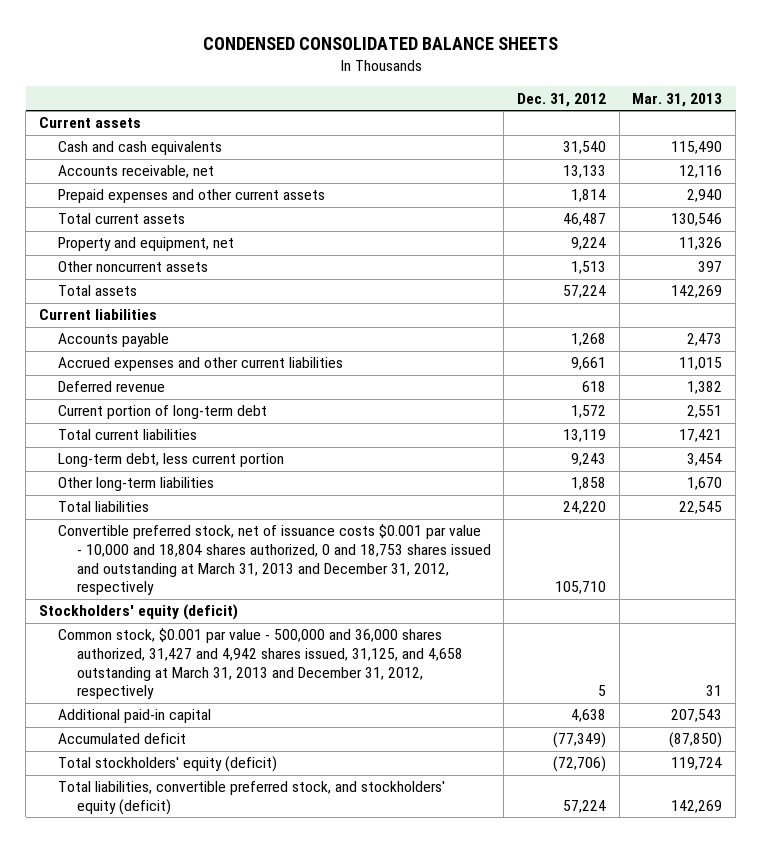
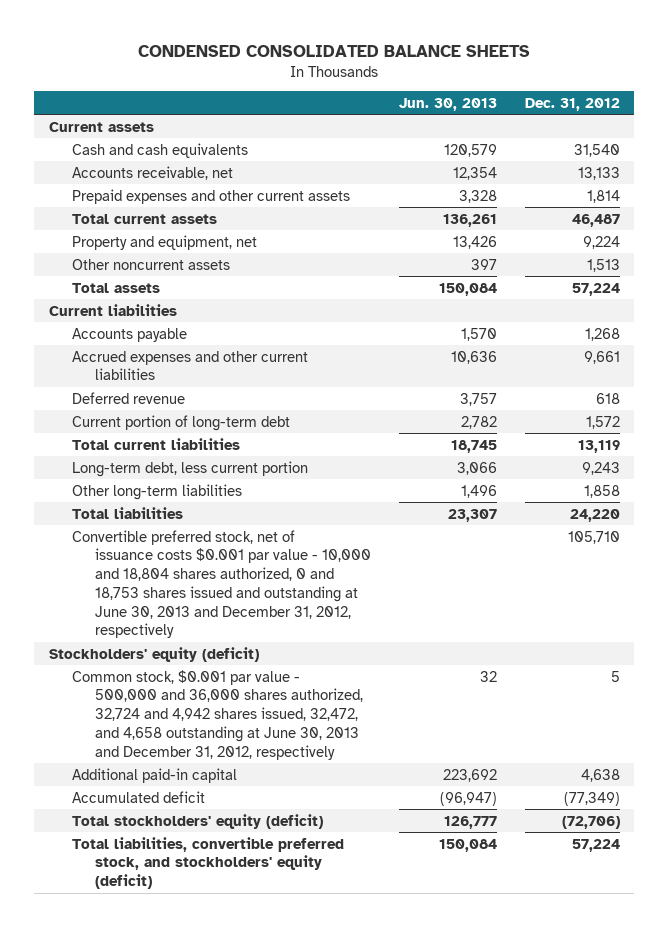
[632,92,723,107] Mar. 31, 2013 -> none
none -> [399,97,498,111] Jun. 30, 2013
[57,524,491,596] Convertible preferred stock, net of issuance costs $0.001 par value - 10,000 and 18,804 shares authorized, 0 and 18,753 shares issued and outstanding at March 31, 2013 and December 31, 2012, respectively -> [71,529,372,639] Convertible preferred stock, net of issuance costs $0.001 par value - 10,000 and 18,804 shares authorized, 0 and 18,753 shares issued and outstanding at June 30, 2013 and December 31, 2012, respectively
[57,628,463,700] Common stock, $0.001 par value - 500,000 and 36,000 shares authorized, 31,427 and 4,942 shares issued, 31,125, and 4,658 outstanding at March 31, 2013 and December 31, 2012, respectively -> [71,669,364,760] Common stock, $0.001 par value - 500,000 and 36,000 shares authorized, 32,724 and 4,942 shares issued, 32,472, and 4,658 outstanding at June 30, 2013 and December 31, 2012, respectively

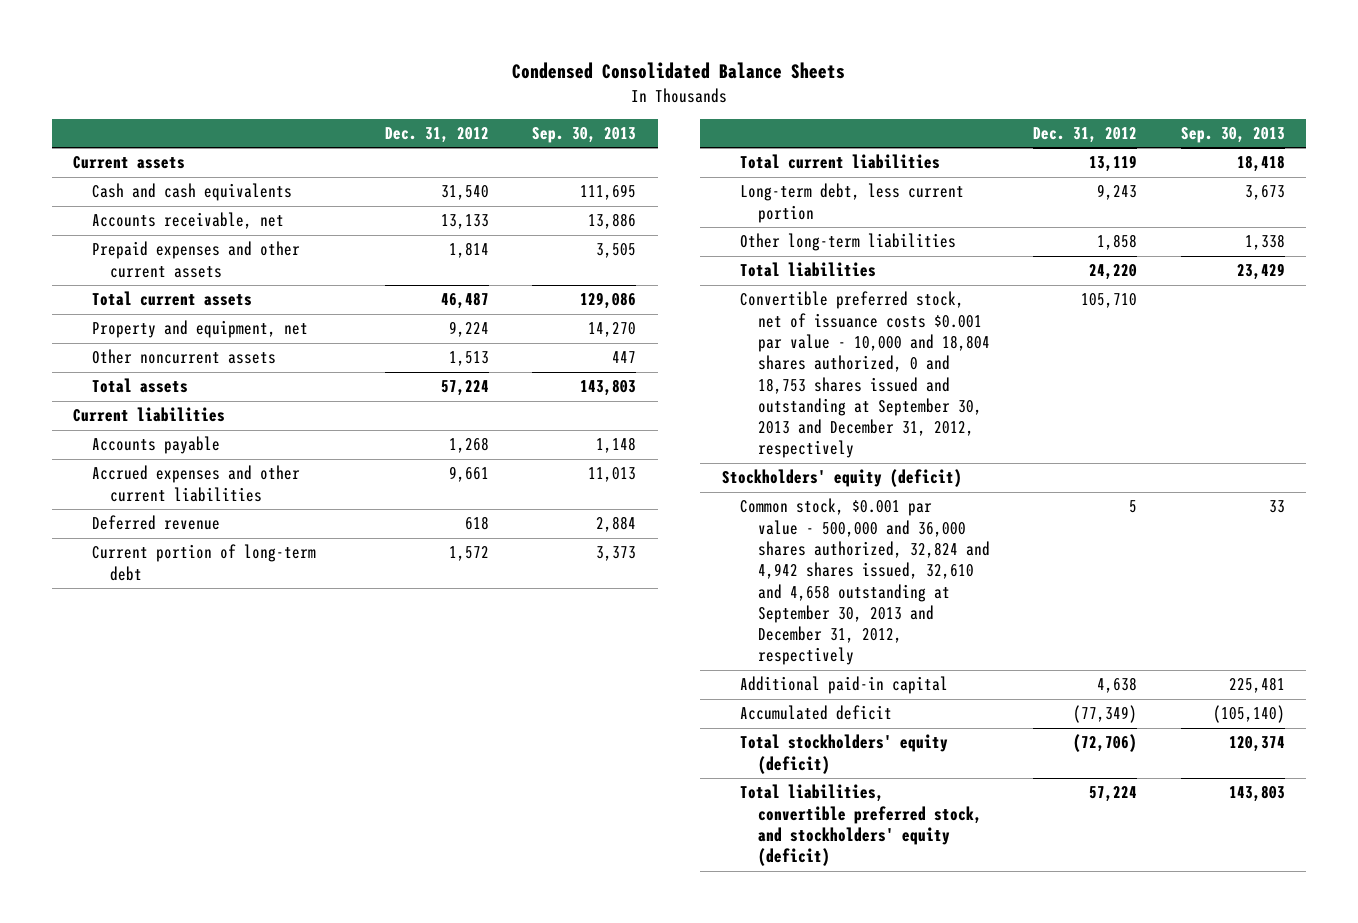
[138,45,531,58] CONDENSED CONSOLIDATED BALANCE SHEETS -> [511,62,845,80] Condensed Consolidated Balance Sheets
[399,97,498,111] Jun. 30, 2013 -> none
none -> [532,126,637,143] Sep. 30, 2013
[71,529,372,639] Convertible preferred stock, net of issuance costs $0.001 par value - 10,000 and 18,804 shares authorized, 0 and 18,753 shares issued and outstanding at June 30, 2013 and December 31, 2012, respectively -> [740,291,991,459] Convertible preferred stock, net of issuance costs $0.001 par value - 10,000 and 18,804 shares authorized, 0 and 18,753 shares issued and outstanding at September 30, 2013 and December 31, 2012, respectively
[71,669,364,760] Common stock, $0.001 par value - 500,000 and 36,000 shares authorized, 32,724 and 4,942 shares issued, 32,472, and 4,658 outstanding at June 30, 2013 and December 31, 2012, respectively -> [740,498,991,666] Common stock, $0.001 par value - 500,000 and 36,000 shares authorized, 32,824 and 4,942 shares issued, 32,610 and 4,658 outstanding at September 30, 2013 and December 31, 2012, respectively

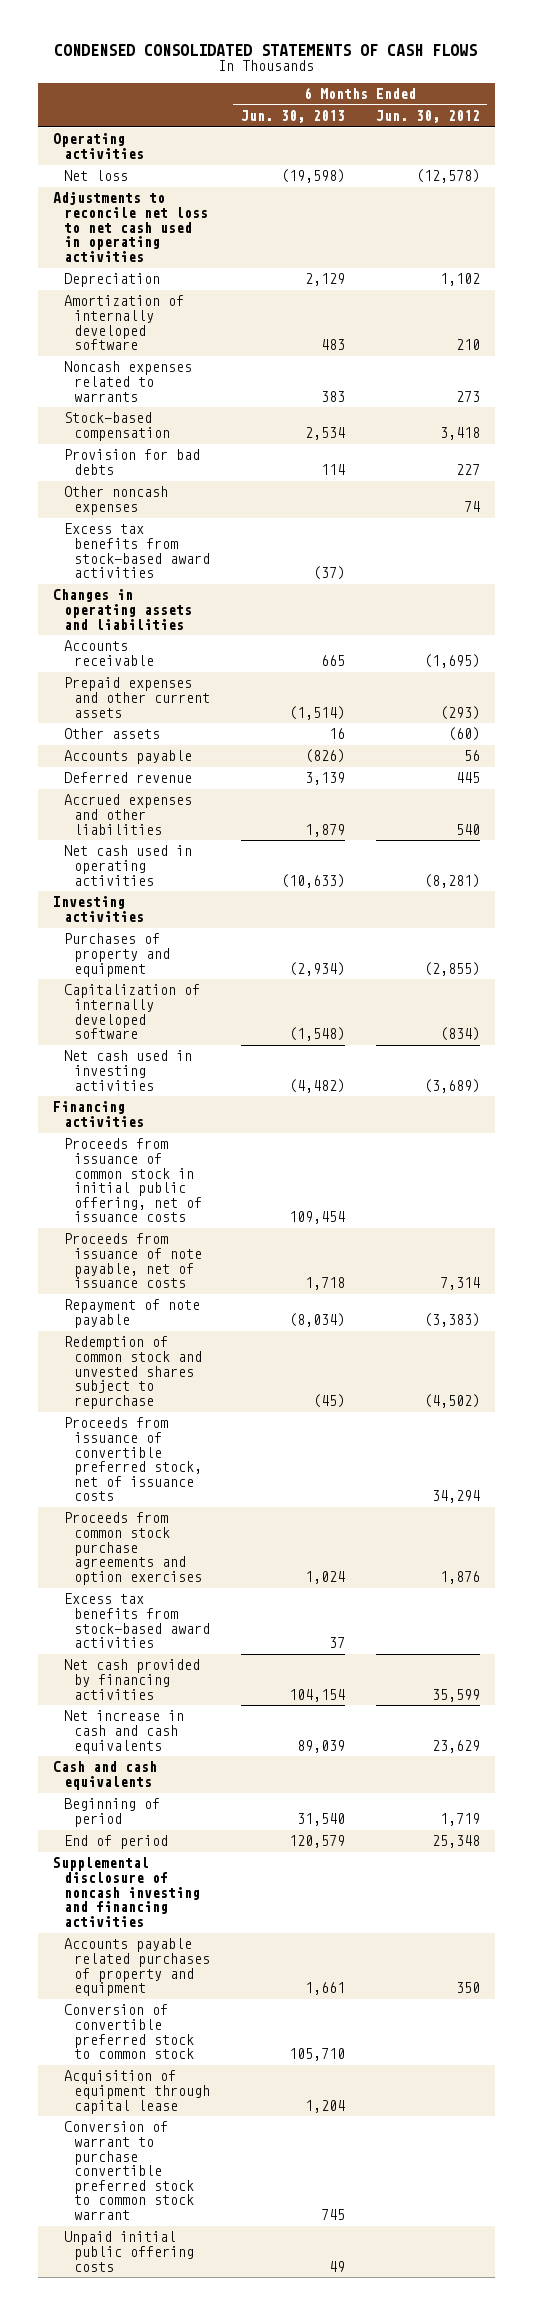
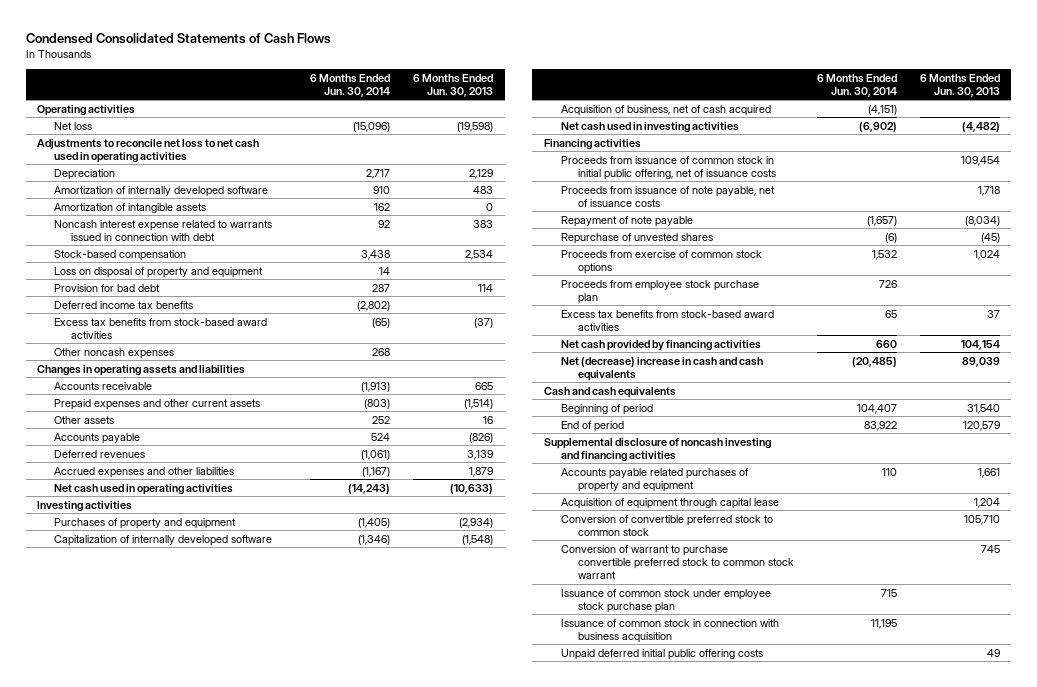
[54,43,478,56] CONDENSED CONSOLIDATED STATEMENTS OF CASH FLOWS -> [25,32,331,44] Condensed Consolidated Statements of Cash Flows
[375,110,480,124] Jun. 30, 2012 -> none
none -> [310,73,391,97] 6 Months Ended Jun. 30, 2014
none -> [54,202,207,213] Amortization of intangible assets
[63,361,192,402] Noncash expenses related to warrants -> [54,219,273,241] Noncash interest expense related to warrants issued in connection with debt
none -> [54,266,264,278] Loss on disposal of property and equipment
[63,449,200,475] Provision for bad debts -> [54,283,161,292] Provision for bad debt
none -> [54,300,194,309] Deferred income tax benefits
[63,486,168,515] Other noncash expenses -> [54,347,175,359] Other noncash expenses
[63,772,192,784] Deferred revenue -> [54,449,146,458] Deferred revenues
none -> [560,104,771,116] Acquisition of business, net of cash acquired
[63,1417,203,1502] Proceeds from issuance of convertible preferred stock, net of issuance costs -> none
[63,1336,203,1409] Redemption of common stock and unvested shares subject to repurchase -> [560,232,713,244] Repurchase of unvested shares
[63,1512,203,1585] Proceeds from common stock purchase agreements and option exercises -> [560,249,762,274] Proceeds from exercise of common stock options
none -> [560,279,759,304] Proceeds from employee stock purchase plan
[63,1710,184,1754] Net increase in cash and cash equivalents -> [560,356,763,381] Net (decrease) increase in cash and cash equivalents
[63,2004,195,2060] Conversion of convertible preferred stock to common stock -> [560,514,773,536] Conversion of convertible preferred stock to common stock
none -> [560,588,771,613] Issuance of common stock under employee stock purchase plan
none -> [560,618,779,643] Issuance of common stock in connection with business acquisition
[63,2231,195,2272] Unpaid initial public offering costs -> [560,648,763,660] Unpaid deferred initial public offering costs

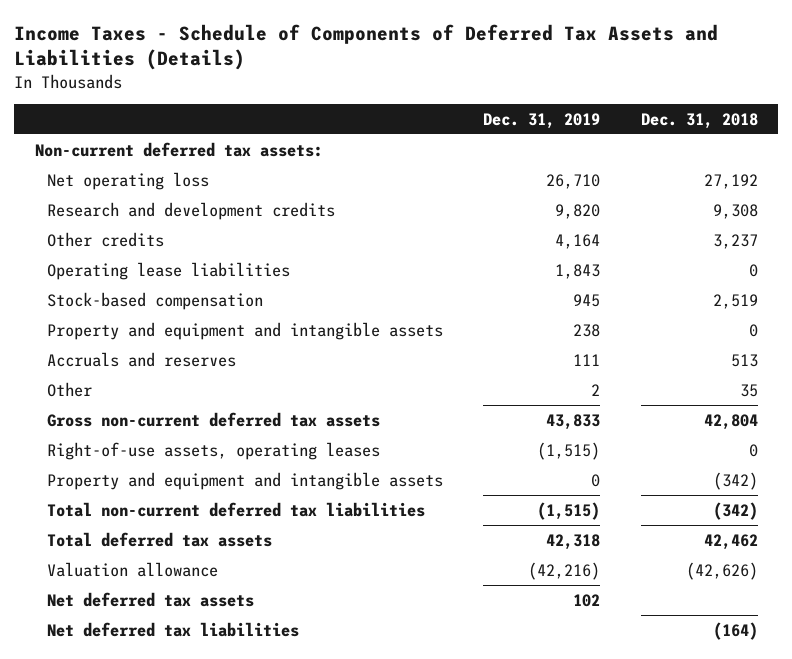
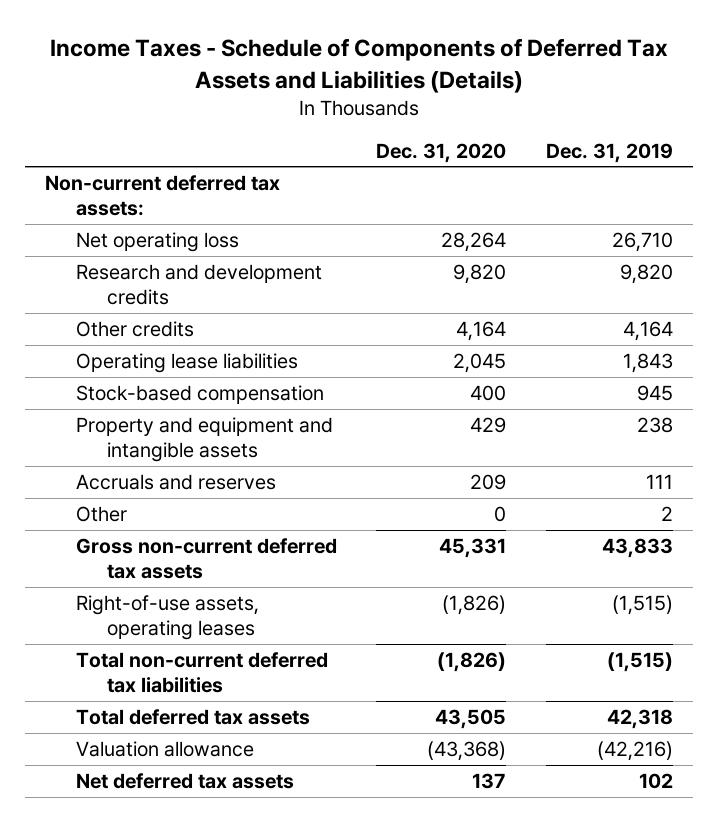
[640,112,758,129] Dec. 31, 2018 -> none
none -> [376,142,507,163] Dec. 31, 2020
[46,471,443,490] Property and equipment and intangible assets -> none
[46,621,299,637] Net deferred tax liabilities -> none

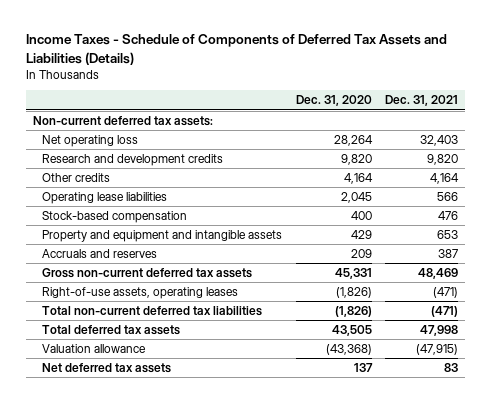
[545,142,673,163] Dec. 31, 2019 -> none
none -> [385,95,459,107] Dec. 31, 2021
[75,505,127,522] Other -> none

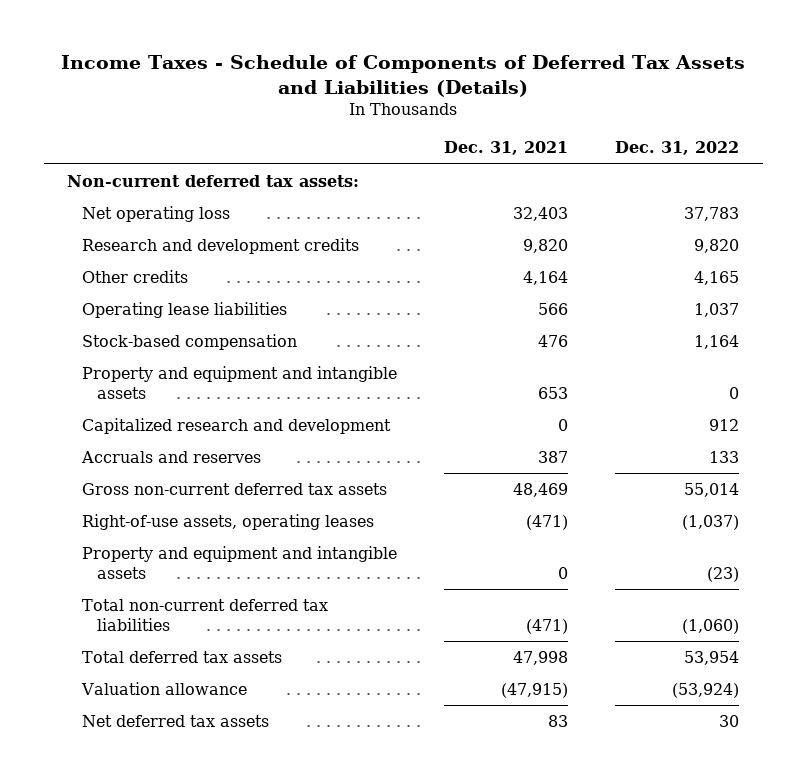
[295,95,372,107] Dec. 31, 2020 -> none
none -> [615,141,740,156] Dec. 31, 2022
none -> [81,417,391,434] Capitalized research and development
none -> [81,545,397,580] Property and equipment and intangible assets

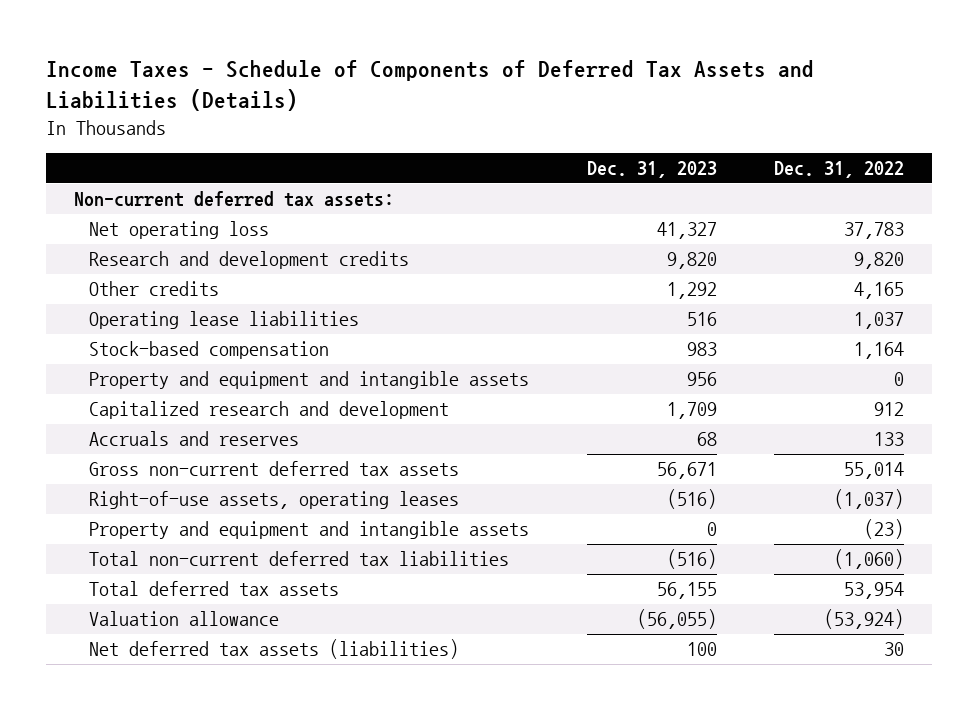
[444,141,569,156] Dec. 31, 2021 -> none
none -> [586,161,717,179] Dec. 31, 2023
[81,714,269,727] Net deferred tax assets -> [89,639,460,660] Net deferred tax assets (liabilities)

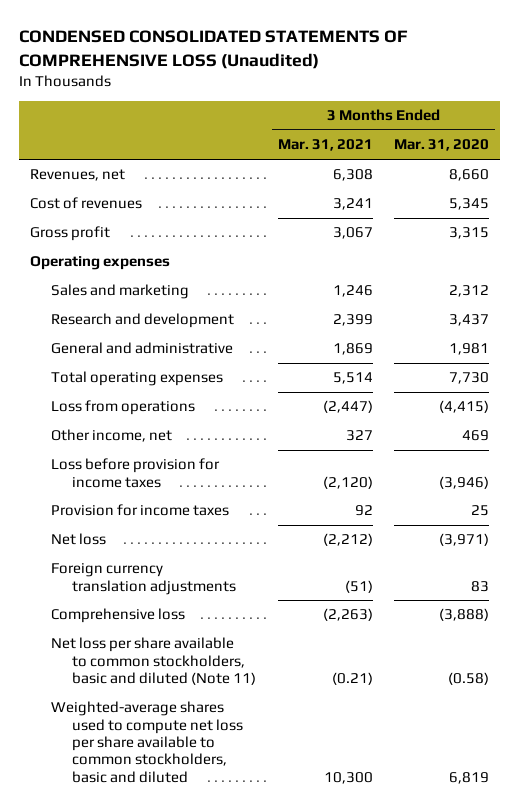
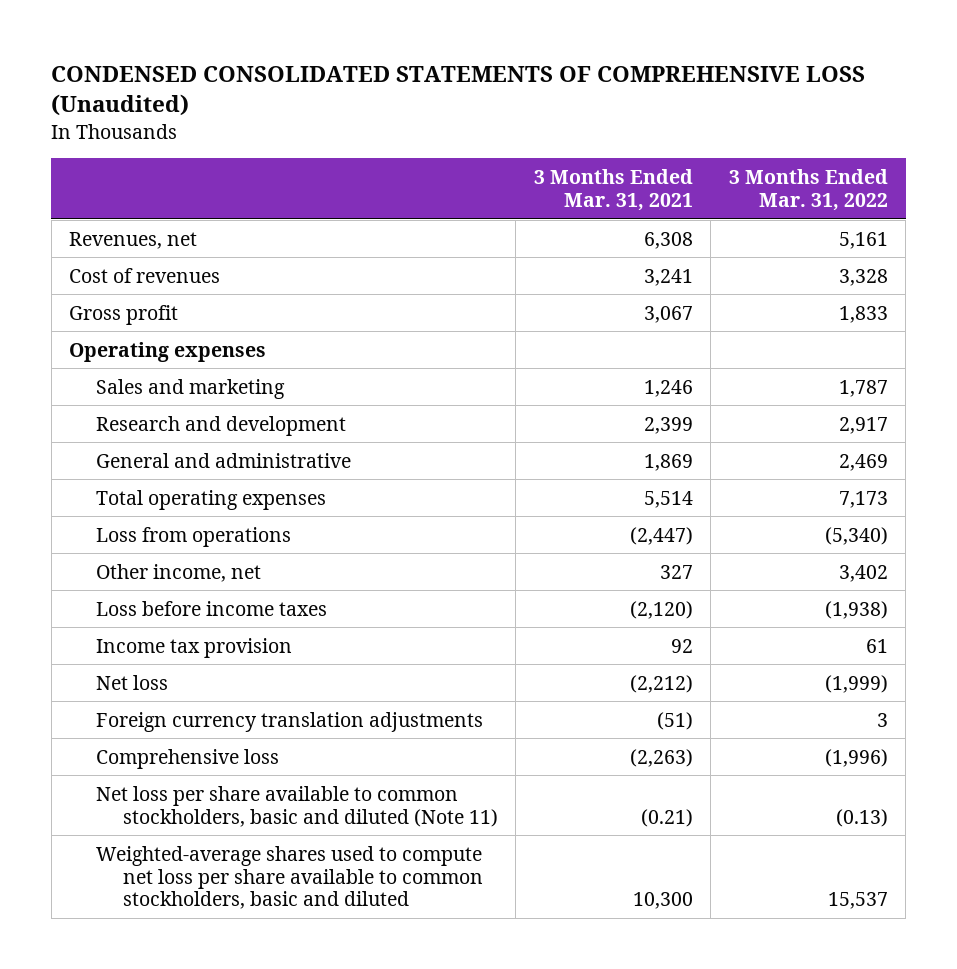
[394,139,490,152] Mar. 31, 2020 -> none
none -> [728,169,888,211] 3 Months Ended Mar. 31, 2022
[50,458,220,488] Loss before provision for income taxes -> [95,600,327,616] Loss before income taxes
[50,504,229,517] Provision for income taxes -> [95,637,292,658] Income tax provision

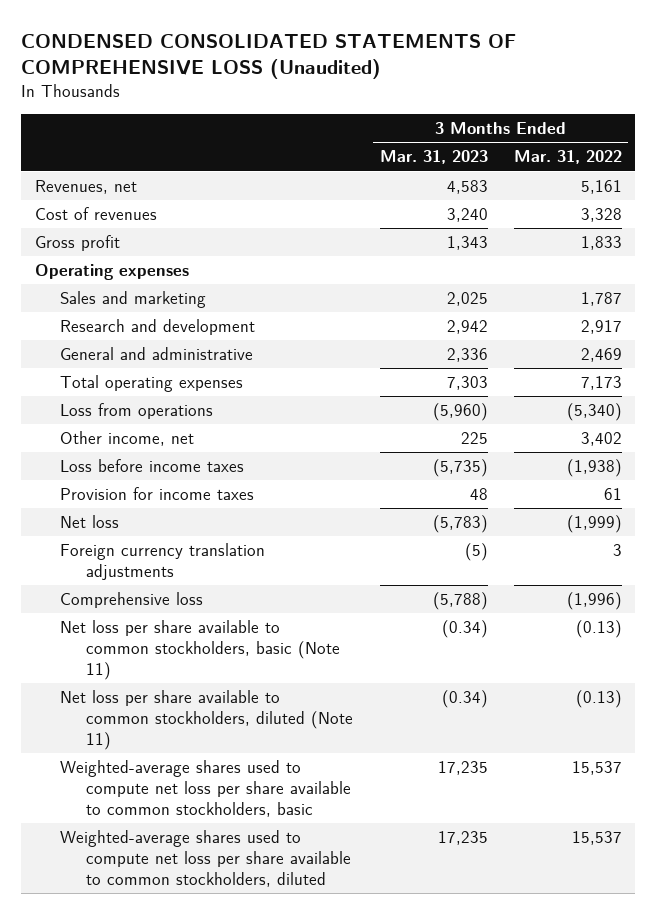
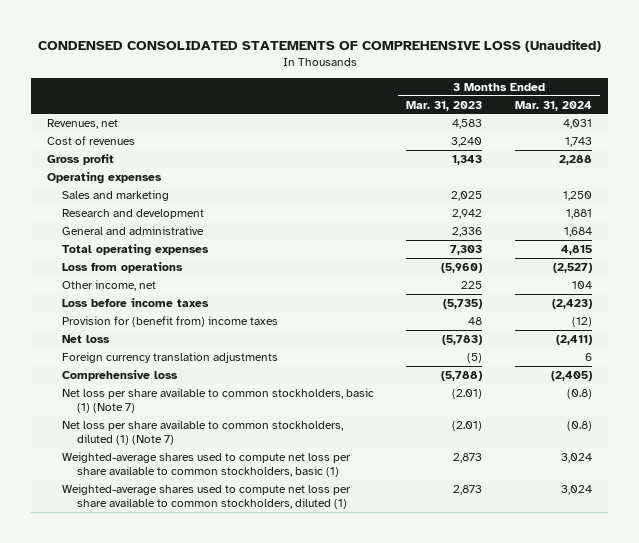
[513,150,622,165] Mar. 31, 2022 -> none
none -> [515,100,593,111] Mar. 31, 2024
[60,487,255,501] Provision for income taxes -> [61,315,278,327] Provision for (benefit from) income taxes
[60,620,341,680] Net loss per share available to common stockholders, basic (Note 11) -> [61,387,374,414] Net loss per share available to common stockholders, basic (1) (Note 7)
[441,620,488,639] (0.34) -> [452,388,483,399] (2.01)
[60,690,354,750] Net loss per share available to common stockholders, diluted (Note 11) -> [61,419,343,446] Net loss per share available to common stockholders, diluted (1) (Note 7)
[441,690,488,709] (0.34) -> [452,420,483,431] (2.01)
[60,760,352,817] Weighted-average shares used to compute net loss per share available to common stockholders, basic -> [61,451,351,478] Weighted-average shares used to compute net loss per share available to common stockholders, basic (1)
[437,761,488,776] 17,235 -> [453,452,483,463] 2,873
[60,830,352,887] Weighted-average shares used to compute net loss per share available to common stockholders, diluted -> [61,483,351,510] Weighted-average shares used to compute net loss per share available to common stockholders, diluted (1)
[437,831,488,846] 17,235 -> [453,484,483,495] 2,873

